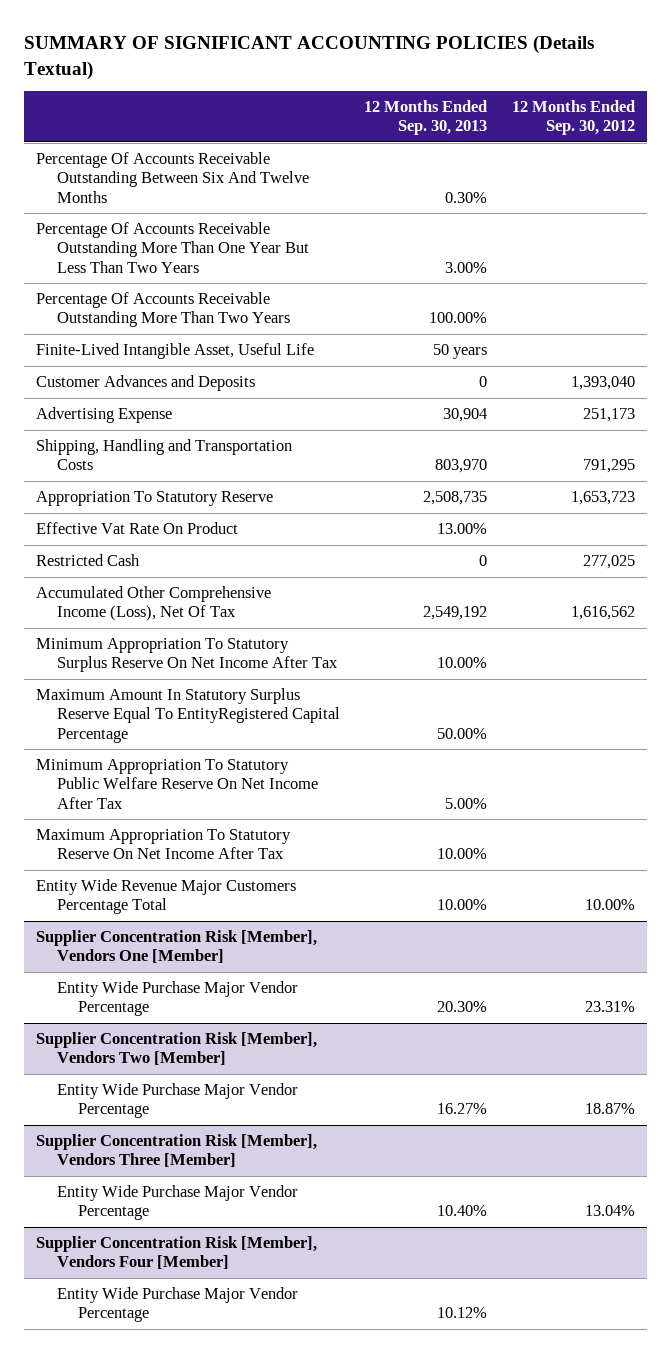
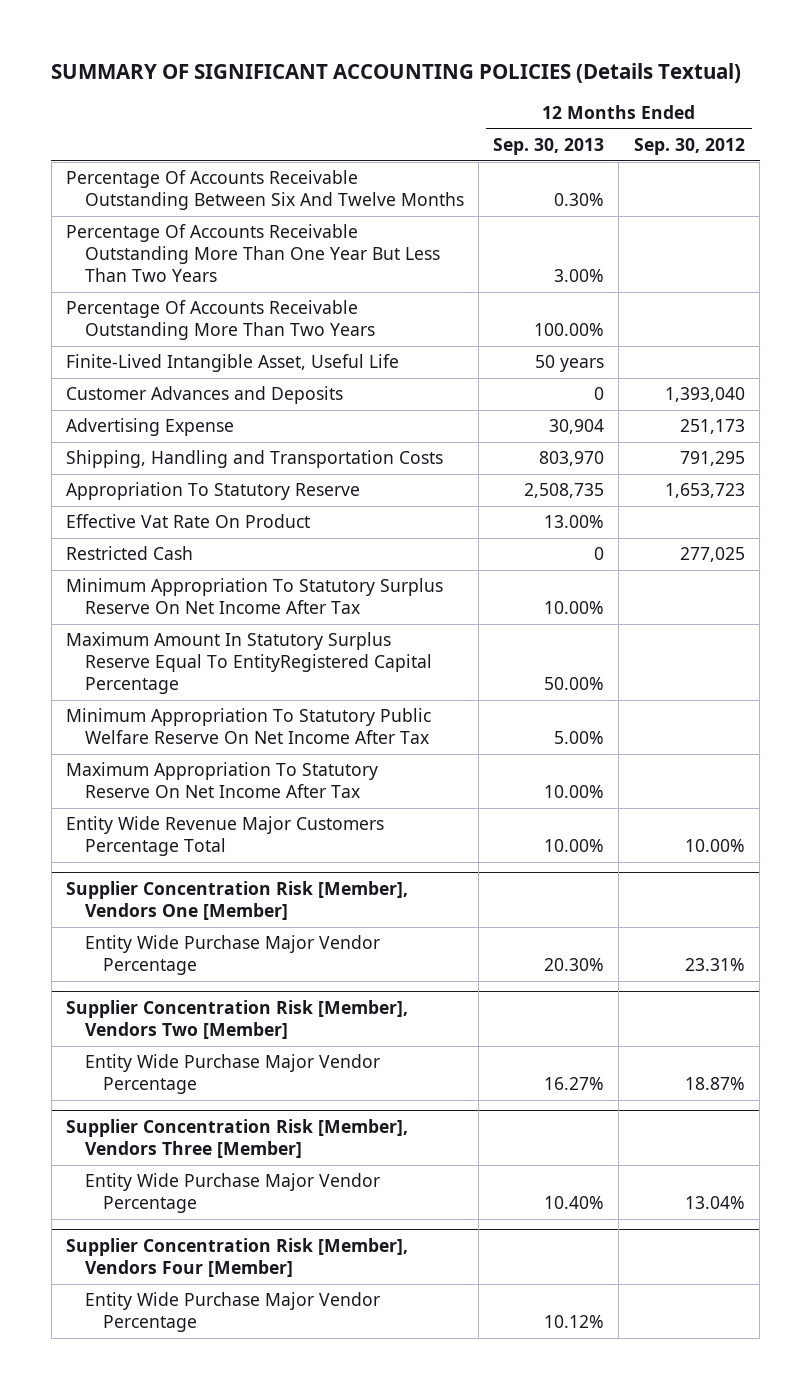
[35,586,271,622] Accumulated Other Comprehensive Income (Loss), Net Of Tax -> none

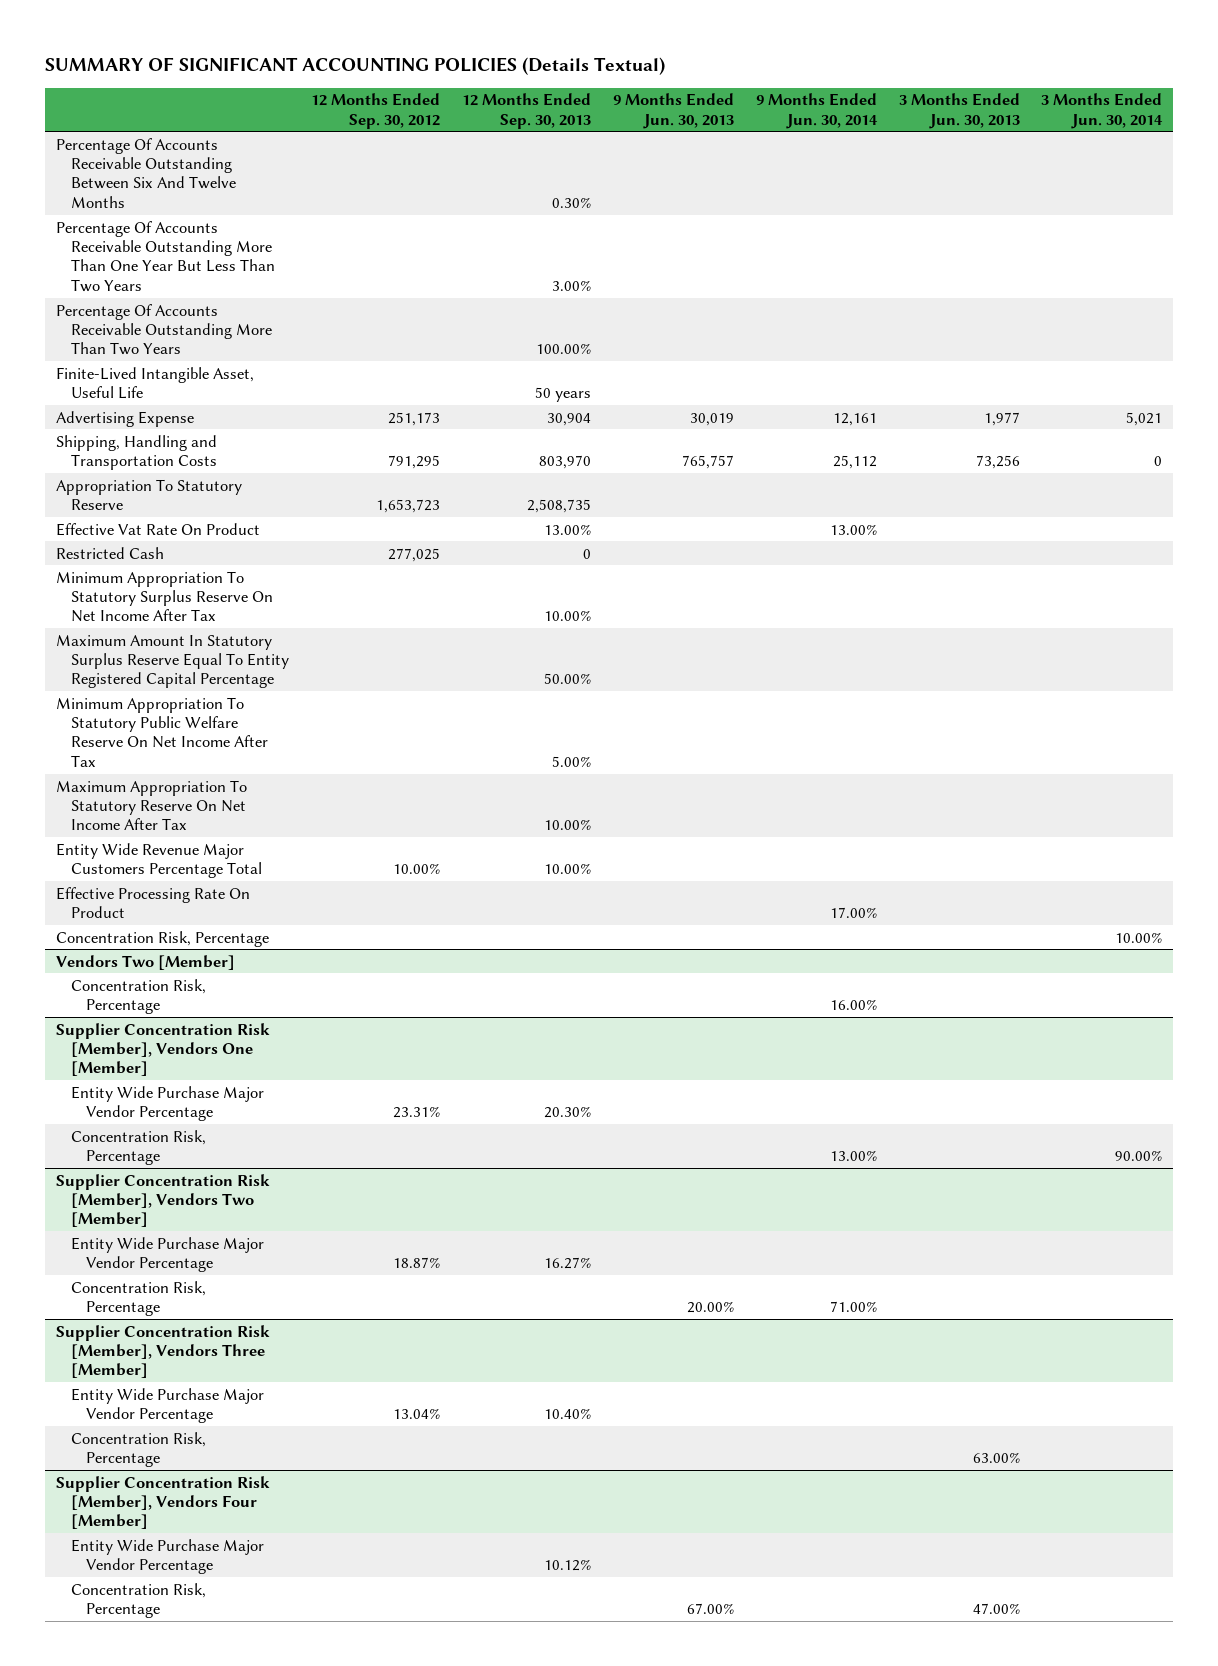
none -> [612,93,734,129] 9 Months Ended Jun. 30, 2013
none -> [755,93,878,129] 9 Months Ended Jun. 30, 2014
none -> [898,93,1020,129] 3 Months Ended Jun. 30, 2013
none -> [1041,93,1164,129] 3 Months Ended Jun. 30, 2014
[66,386,344,405] Customer Advances and Deposits -> none
[66,632,432,694] Maximum Amount In Statutory Surplus Reserve Equal To EntityRegistered Capital Percentage -> [55,634,289,689] Maximum Amount In Statutory Surplus Reserve Equal To Entity Registered Capital Percentage
none -> [55,886,250,918] Effective Processing Rate On Product
none -> [55,930,269,947] Concentration Risk, Percentage
none -> [55,954,235,970] Vendors Two [Member]
none -> [70,978,206,1014] Concentration Risk, Percentage
none -> [70,1129,206,1165] Concentration Risk, Percentage
none -> [70,1280,206,1316] Concentration Risk, Percentage
none -> [70,1431,206,1467] Concentration Risk, Percentage
none -> [70,1582,206,1618] Concentration Risk, Percentage

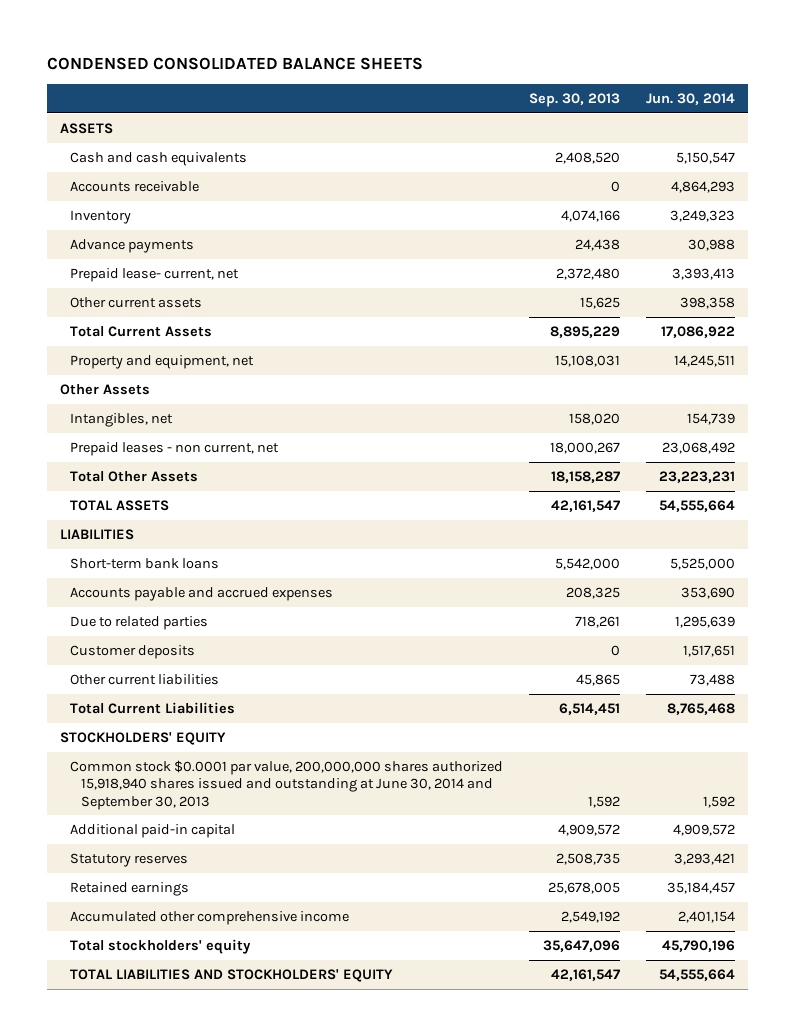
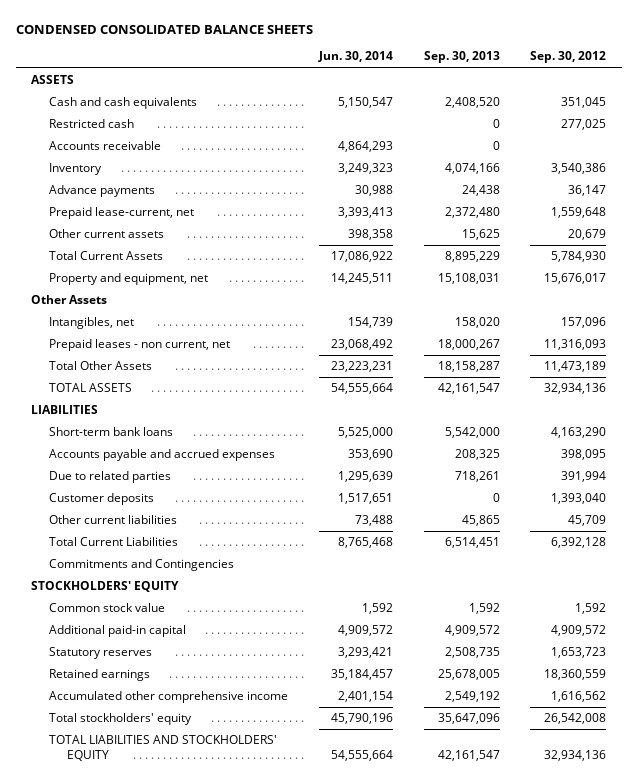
none -> [530,51,607,64] Sep. 30, 2012
none -> [49,119,135,129] Restricted cash
[70,268,240,283] Prepaid lease- current, net -> [49,207,195,220] Prepaid lease-current, net
none -> [49,559,235,572] Commitments and Contingencies
[70,760,504,810] Common stock $0.0001 par value, 200,000,000 shares authorized 15,918,940 shares issued and outstanding at June 30, 2014 and September 30, 2013 -> [49,603,166,613] Common stock value

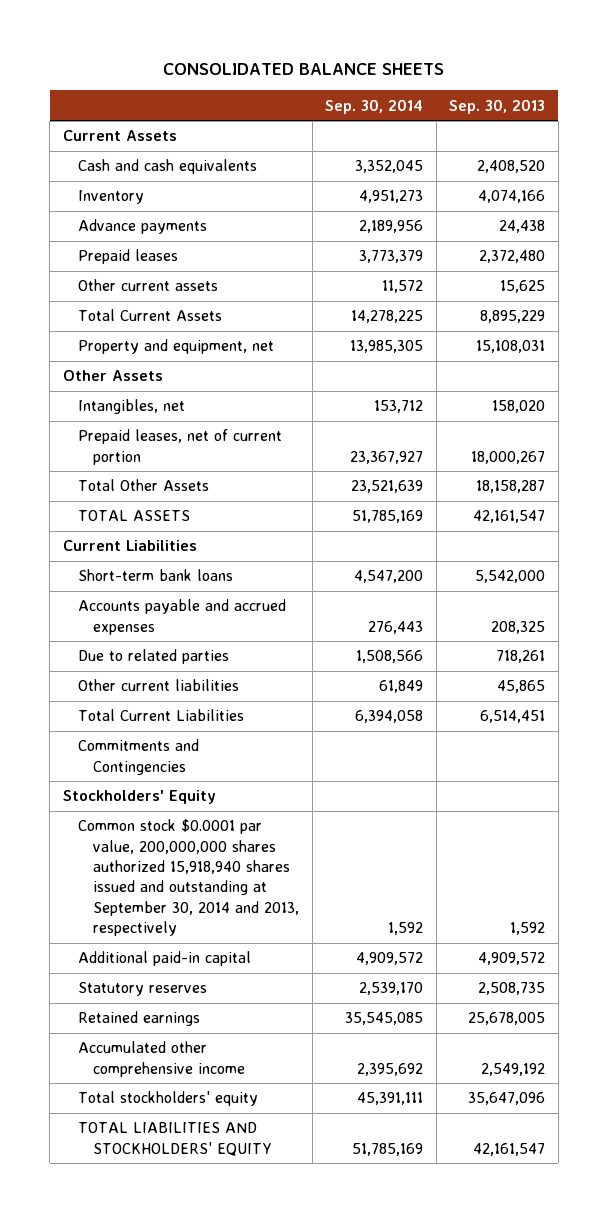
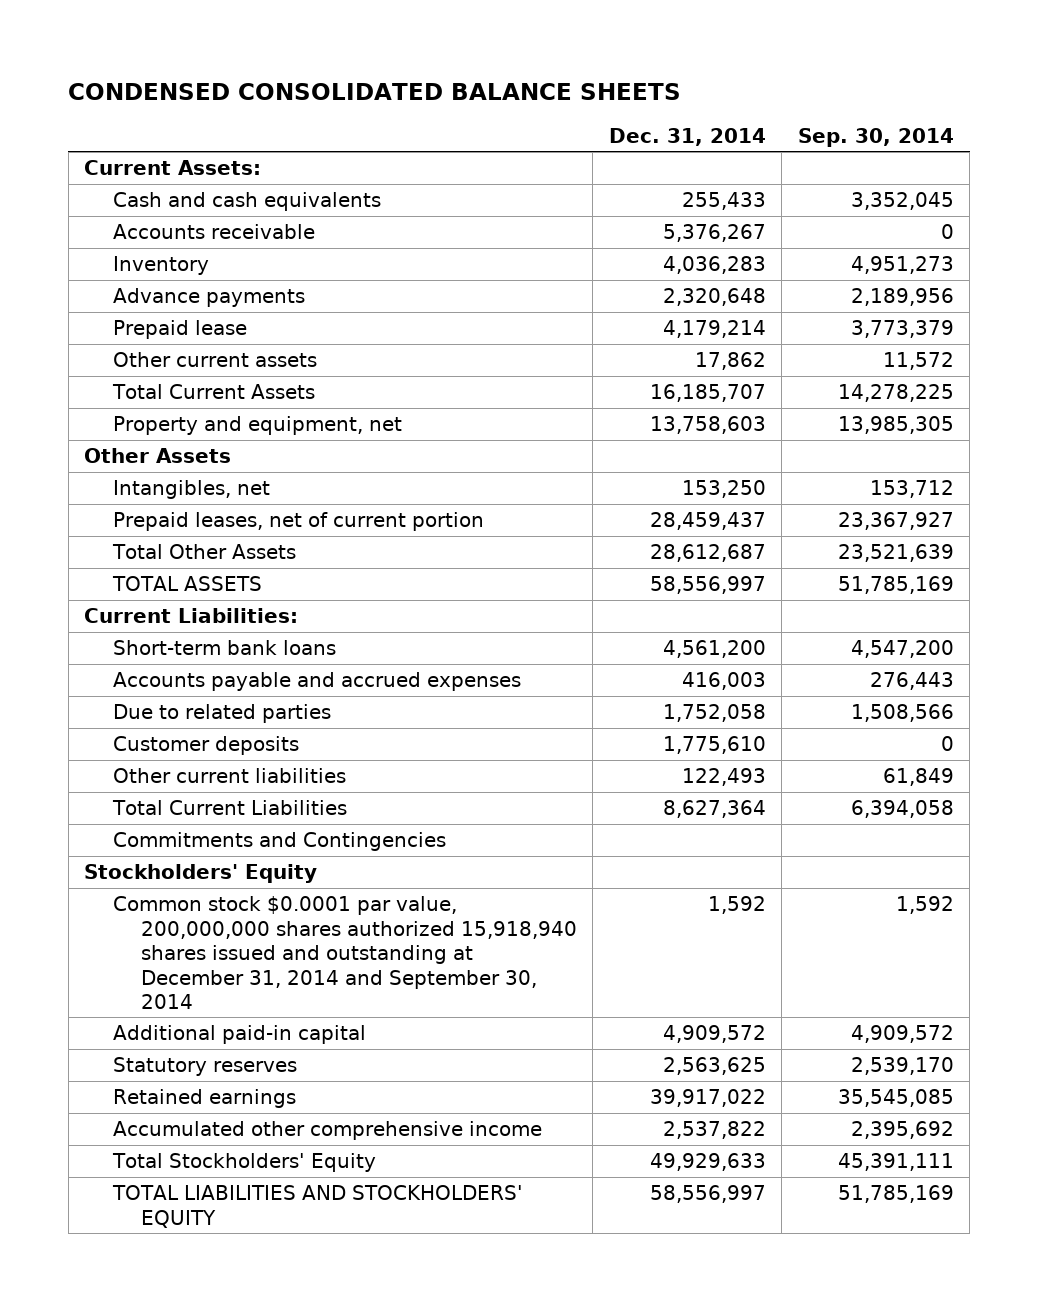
[163,62,445,75] CONSOLIDATED BALANCE SHEETS -> [68,82,682,100] CONDENSED CONSOLIDATED BALANCE SHEETS
[449,98,546,114] Sep. 30, 2013 -> none
none -> [608,127,766,146] Dec. 31, 2014
[62,130,177,142] Current Assets -> [84,160,262,176] Current Assets:
none -> [112,224,315,240] Accounts receivable
[78,249,179,265] Prepaid leases -> [112,320,247,340] Prepaid lease
[62,540,197,552] Current Liabilities -> [84,608,299,624] Current Liabilities:
none -> [112,736,299,756] Customer deposits
[78,819,300,937] Common stock $0.0001 par value, 200,000,000 shares authorized 15,918,940 shares issued and outstanding at September 30, 2014 and 2013, respectively -> [112,896,577,1009] Common stock $0.0001 par value, 200,000,000 shares authorized 15,918,940 shares issued and outstanding at December 31, 2014 and September 30, 2014
[78,1091,259,1107] Total stockholders' equity -> [111,1153,376,1173] Total Stockholders' Equity

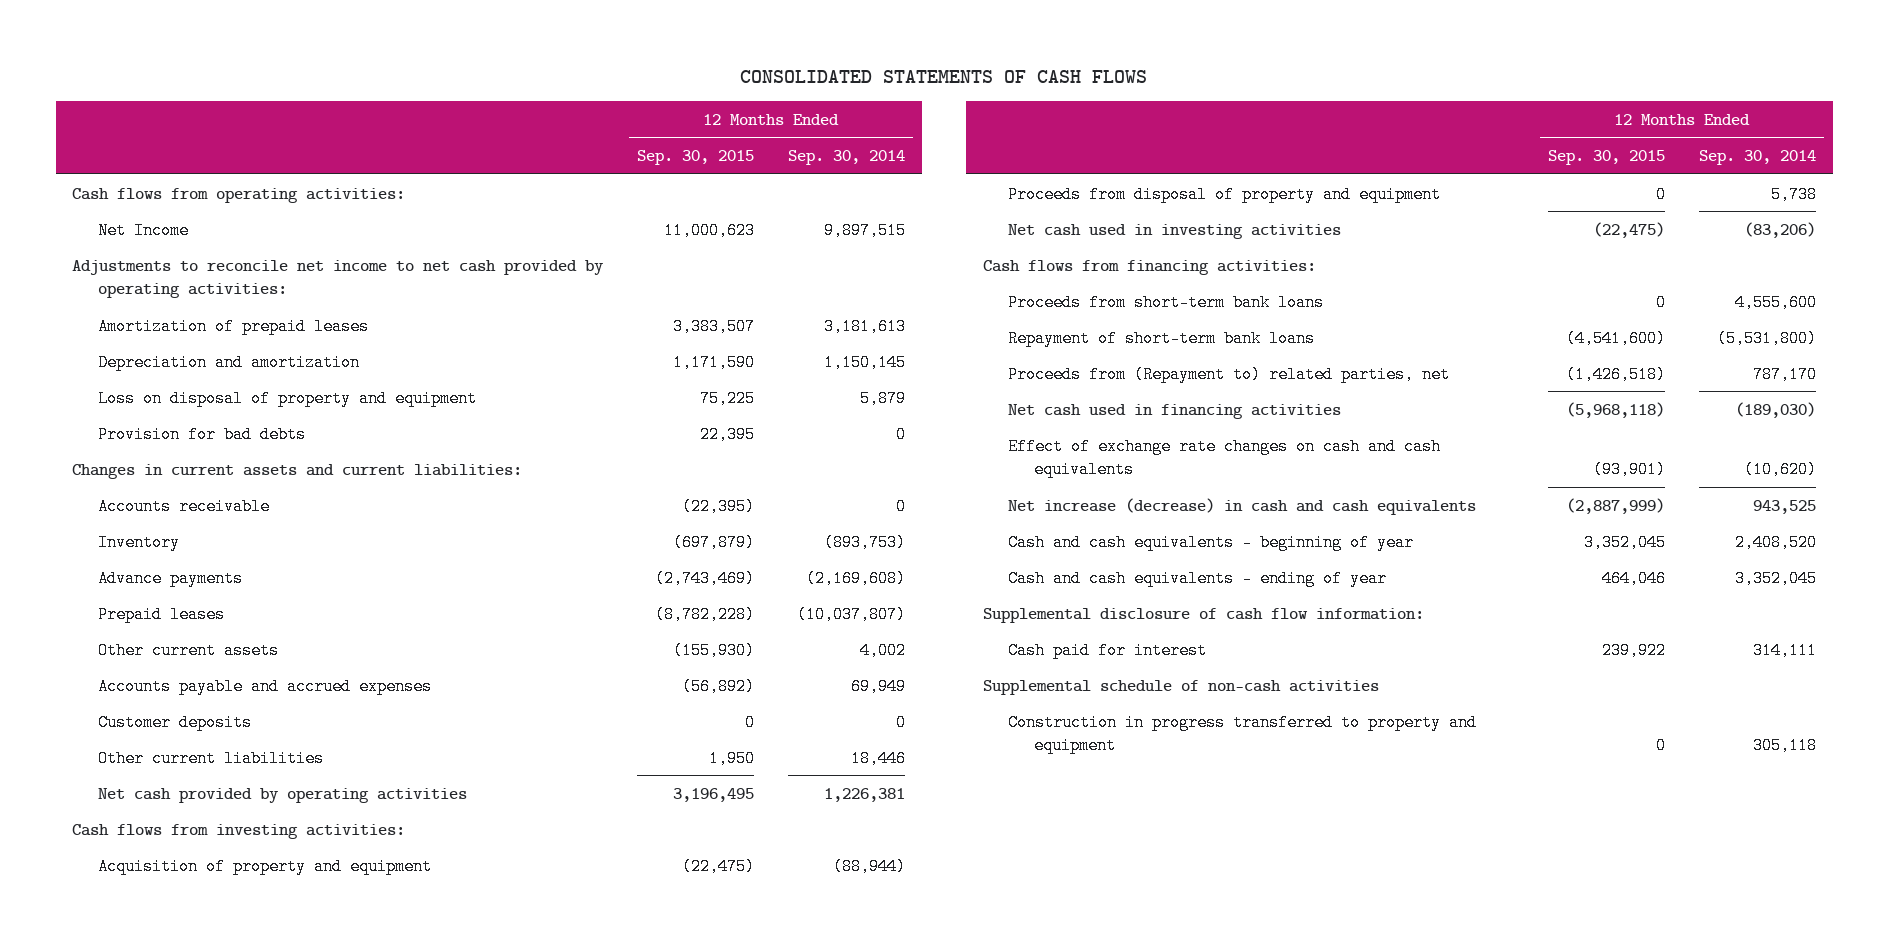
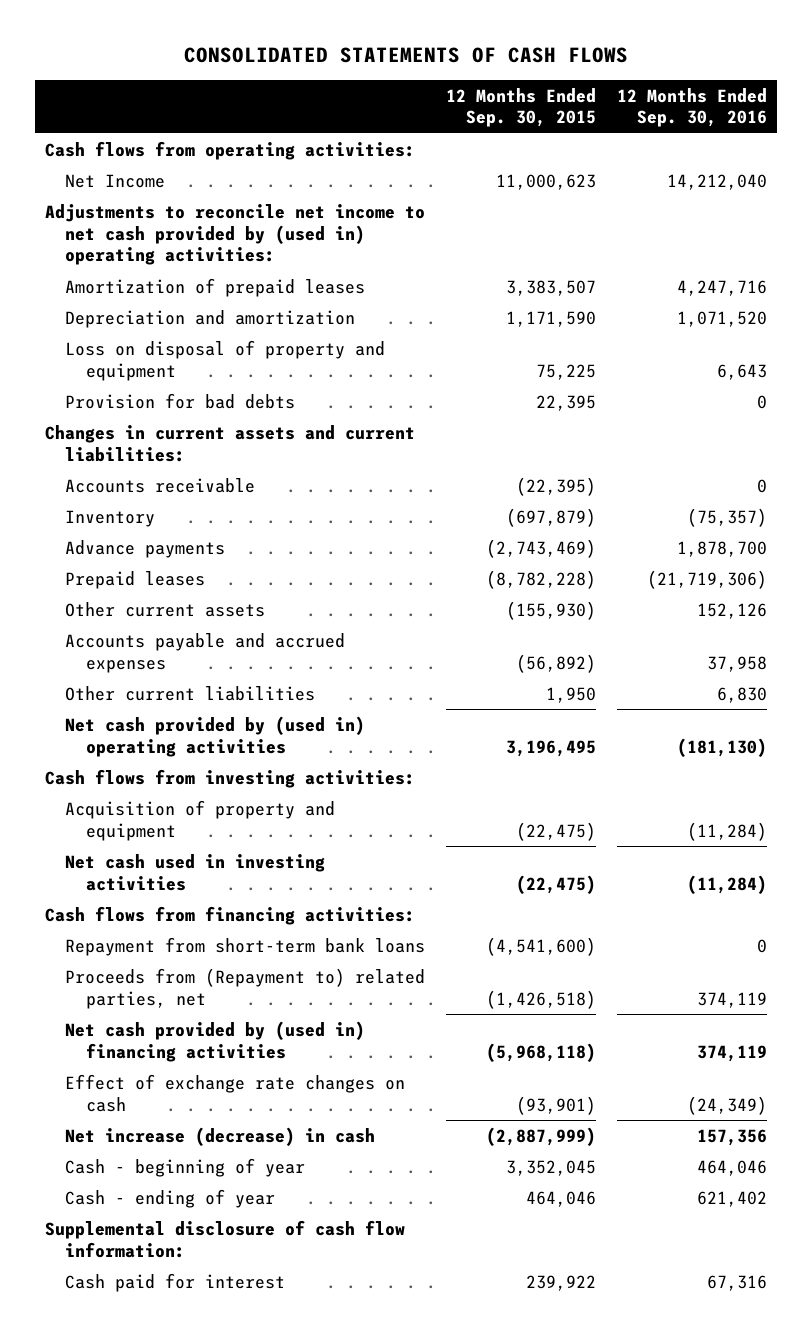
[787,150,905,166] Sep. 30, 2014 -> none
none -> [616,87,767,128] 12 Months Ended Sep. 30, 2016
[72,259,605,298] Adjustments to reconcile net income to net cash provided by operating activities: -> [45,203,426,266] Adjustments to reconcile net income to net cash provided by (used in) operating activities:
[97,713,252,731] Customer deposits -> none
[97,787,467,803] Net cash provided by operating activities -> [65,715,366,757] Net cash provided by (used in) operating activities
[1008,185,1442,203] Proceeds from disposal of property and equipment -> none
[1008,293,1325,311] Proceeds from short-term bank loans -> none
[1008,329,1316,347] Repayment of short-term bank loans -> [65,936,426,956] Repayment from short-term bank loans
[1008,403,1342,419] Net cash used in financing activities -> [65,1020,366,1062] Net cash provided by (used in) financing activities
[1008,437,1442,478] Effect of exchange rate changes on cash and cash equivalents -> [65,1073,406,1112] Effect of exchange rate changes on cash
[1008,497,1477,515] Net increase (decrease) in cash and cash equivalents -> [65,1126,376,1146] Net increase (decrease) in cash
[1008,533,1415,551] Cash and cash equivalents - beginning of year -> [65,1157,306,1177] Cash - beginning of year
[1008,569,1388,587] Cash and cash equivalents - ending of year -> [65,1188,276,1208] Cash - ending of year
[983,679,1380,695] Supplemental schedule of non-cash activities -> none
[1008,713,1478,754] Construction in progress transferred to property and equipment -> none

